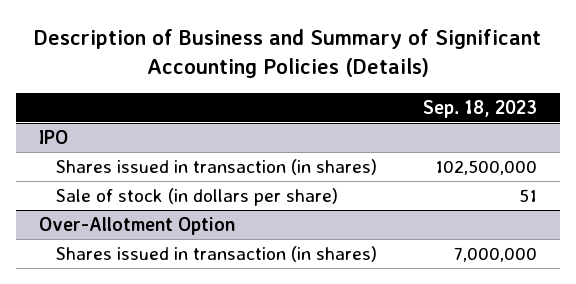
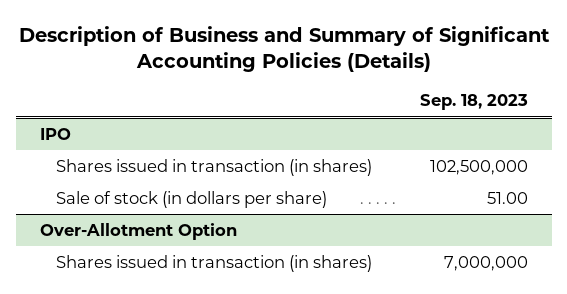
[519,188,538,202] 51 -> [486,191,528,204] 51.00

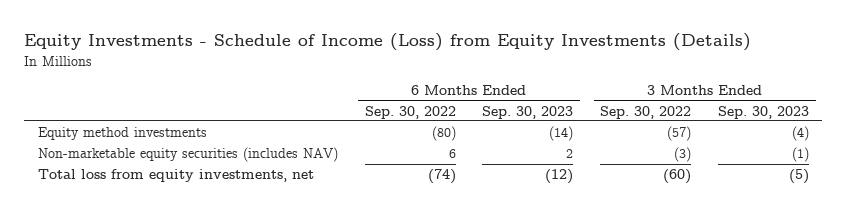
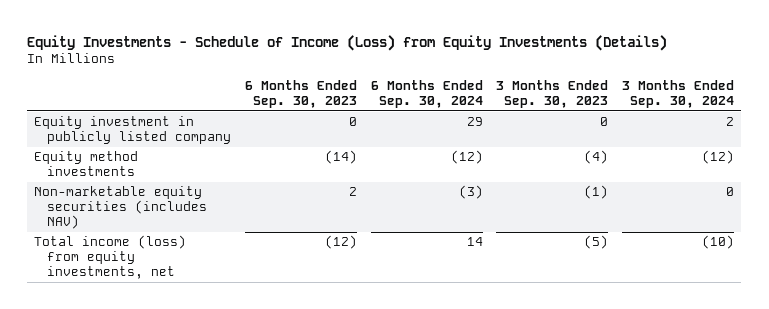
[364,105,456,119] Sep. 30, 2022 -> none
[600,105,692,119] Sep. 30, 2022 -> none
none -> [370,80,483,108] 6 Months Ended Sep. 30, 2024
none -> [622,80,735,108] 3 Months Ended Sep. 30, 2024
none -> [34,116,231,145] Equity investment in publicly listed company
[37,169,314,183] Total loss from equity investments, net -> [34,235,187,279] Total income (loss) from equity investments, net

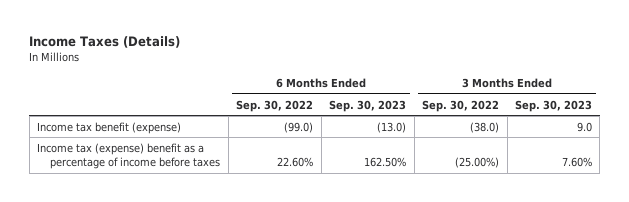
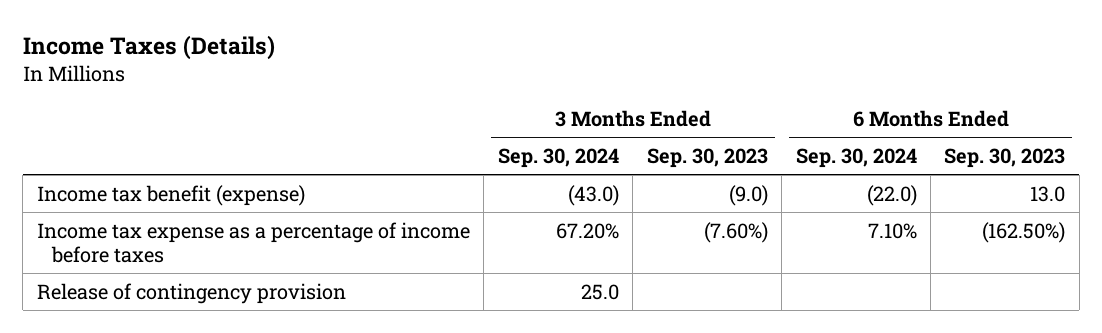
[236,99,314,112] Sep. 30, 2022 -> none
[422,99,500,112] Sep. 30, 2022 -> none
none -> [497,147,619,168] Sep. 30, 2024
none -> [795,147,917,168] Sep. 30, 2024
[377,121,407,133] (13.0) -> [1030,185,1066,202] 13.0
[577,121,593,132] 9.0 -> [728,184,768,206] (9.0)
[37,142,221,169] Income tax (expense) benefit as a percentage of income before taxes -> [36,221,470,263] Income tax expense as a percentage of income before taxes
[364,156,407,167] 162.50% -> [982,221,1066,243] (162.50%)
[562,156,593,167] 7.60% -> [703,221,768,243] (7.60%)
none -> [36,282,346,304] Release of contingency provision

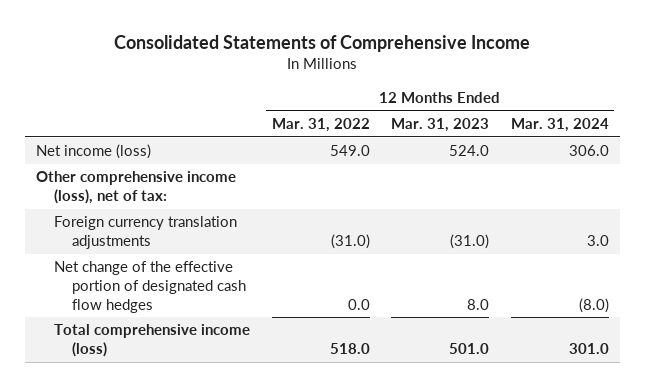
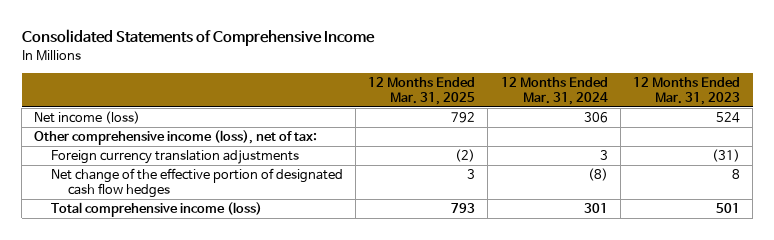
[271,118,370,133] Mar. 31, 2022 -> none
none -> [368,77,476,106] 12 Months Ended Mar. 31, 2025
[449,145,490,157] 524.0 -> [715,112,740,124] 524
[568,145,609,157] 306.0 -> [583,112,608,124] 306
[450,234,490,250] (31.0) -> [711,149,740,163] (31)
[586,235,609,247] 3.0 -> [599,150,608,161] 3
[467,298,490,310] 8.0 -> [731,169,740,180] 8
[578,297,609,313] (8.0) -> [587,168,608,182] (8)
[449,343,490,355] 501.0 -> [715,203,740,214] 501
[568,343,609,355] 301.0 -> [583,203,608,214] 301

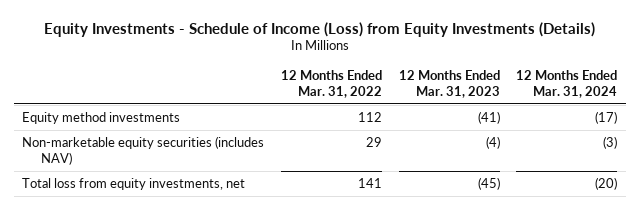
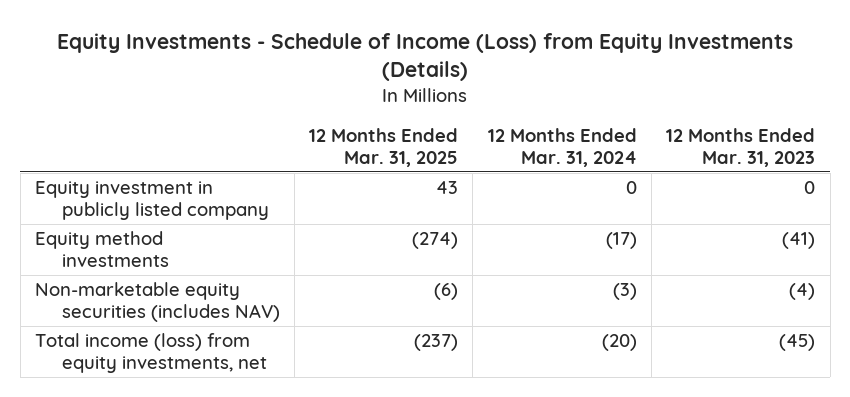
[280,69,382,98] 12 Months Ended Mar. 31, 2022 -> none
none -> [309,127,459,167] 12 Months Ended Mar. 31, 2025
none -> [34,181,269,221] Equity investment in publicly listed company
[22,177,246,190] Total loss from equity investments, net -> [34,333,267,374] Total income (loss) from equity investments, net

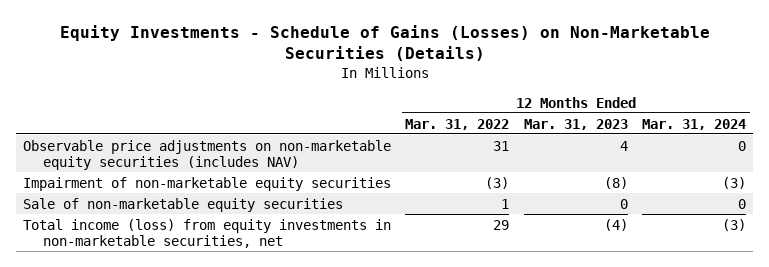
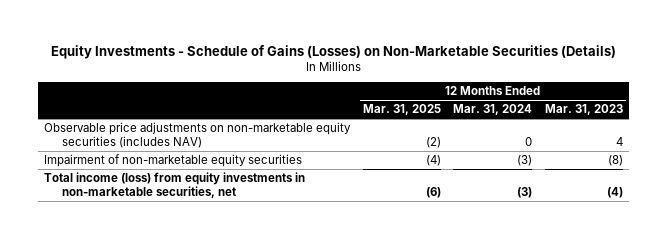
[405,118,510,130] Mar. 31, 2022 -> none
none -> [362,104,441,116] Mar. 31, 2025
[23,197,344,212] Sale of non-marketable equity securities -> none

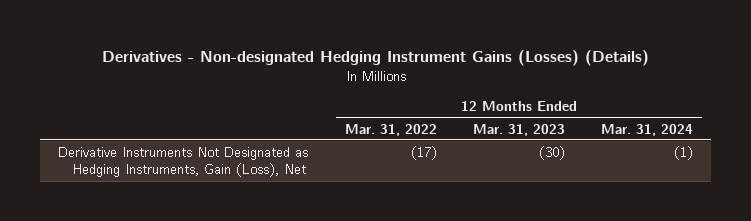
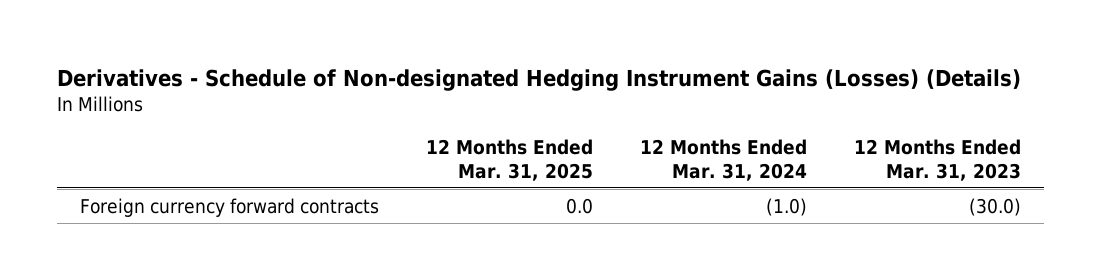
[101,50,649,67] Derivatives - Non-designated Hedging Instrument Gains (Losses) (Details) -> [56,68,1021,91] Derivatives - Schedule of Non-designated Hedging Instrument Gains (Losses) (Details)
[344,123,437,136] Mar. 31, 2022 -> none
none -> [426,139,594,181] 12 Months Ended Mar. 31, 2025
[58,147,309,178] Derivative Instruments Not Designated as Hedging Instruments, Gain (Loss), Net -> none
none -> [80,197,380,217] Foreign currency forward contracts

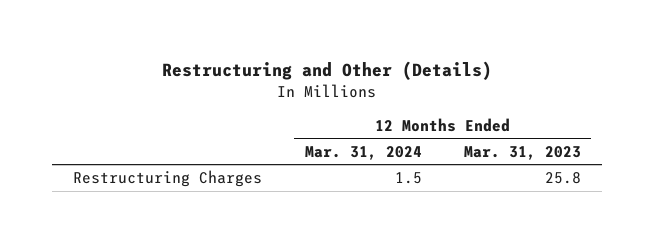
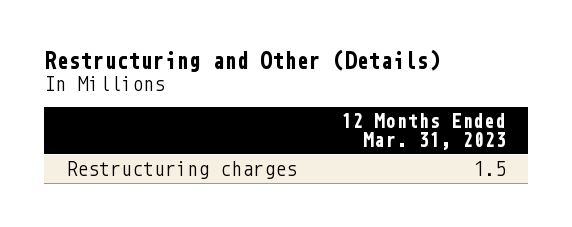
[304,145,422,160] Mar. 31, 2024 -> none
[73,170,263,188] Restructuring Charges -> [66,161,298,180] Restructuring charges
[544,172,581,185] 25.8 -> [473,161,507,177] 1.5

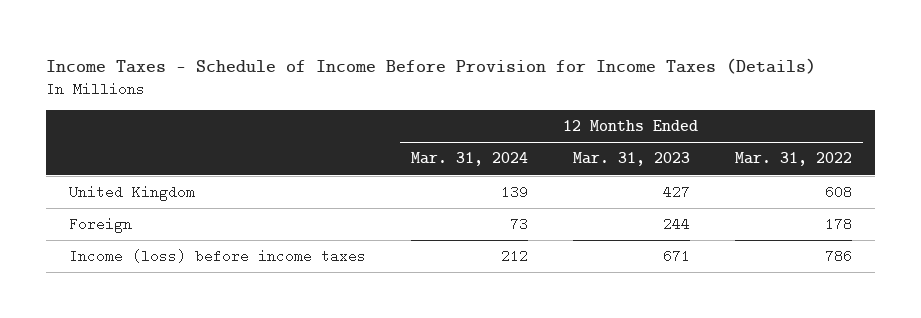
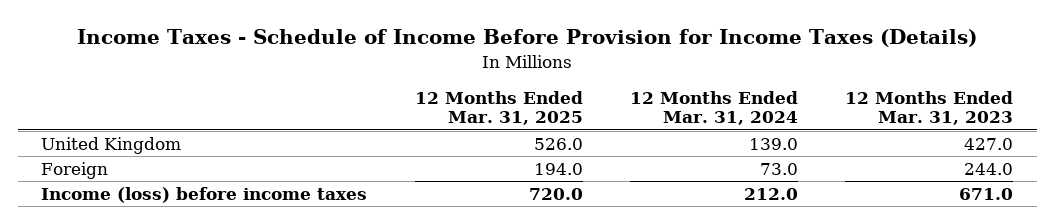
[735,152,853,167] Mar. 31, 2022 -> none
none -> [414,90,583,126] 12 Months Ended Mar. 31, 2025
[500,185,528,200] 139 -> [748,137,798,150] 139.0
[662,185,690,200] 427 -> [963,137,1013,150] 427.0
[509,217,528,232] 73 -> [759,162,798,175] 73.0
[662,217,690,232] 244 -> [963,162,1013,175] 244.0
[500,249,528,264] 212 -> [743,187,798,200] 212.0
[662,249,690,264] 671 -> [958,187,1013,200] 671.0

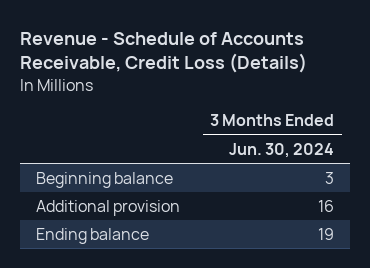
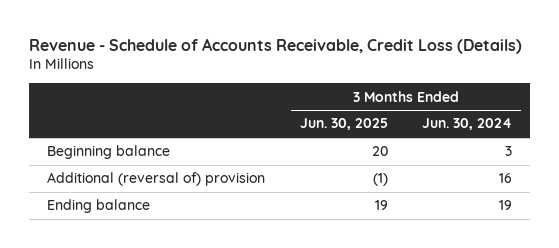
none -> [299,118,388,131] Jun. 30, 2025
[35,199,180,216] Additional provision -> [46,172,265,187] Additional (reversal of) provision

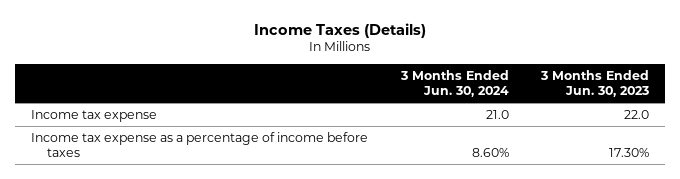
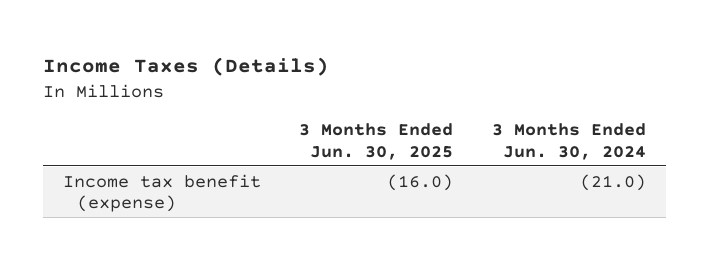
[539,69,649,98] 3 Months Ended Jun. 30, 2023 -> none
none -> [299,123,454,160] 3 Months Ended Jun. 30, 2025
[31,131,369,158] Income tax expense as a percentage of income before taxes -> none
[31,109,158,122] Income tax expense -> [62,173,261,213] Income tax benefit (expense)
[485,109,509,119] 21.0 -> [580,173,647,191] (21.0)

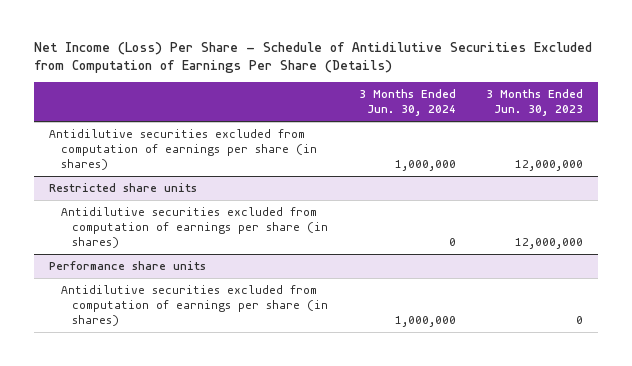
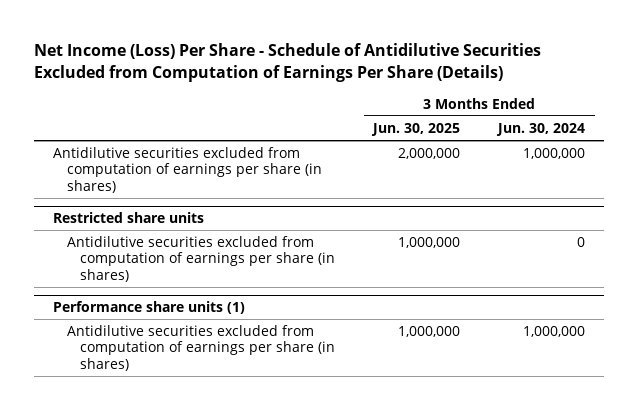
[486,89,584,117] 3 Months Ended Jun. 30, 2023 -> none
none -> [371,123,461,137] Jun. 30, 2025
[49,260,207,270] Performance share units -> [52,301,245,315] Performance share units (1)

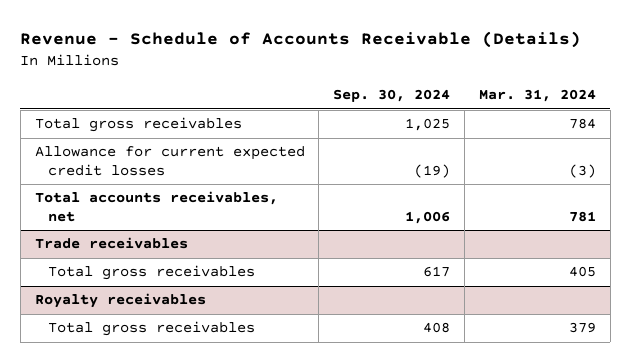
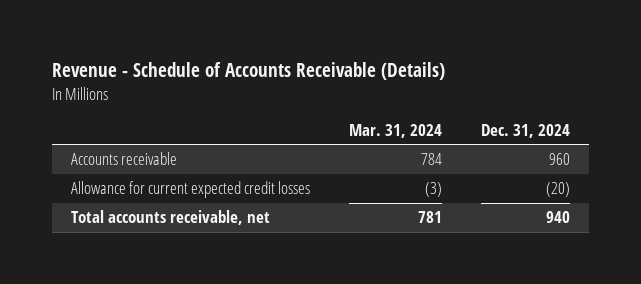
[333,89,451,103] Sep. 30, 2024 -> none
none -> [480,123,570,138] Dec. 31, 2024
[34,117,242,133] Total gross receivables -> [71,152,178,166] Accounts receivable
[34,237,188,250] Trade receivables -> none
[47,265,255,281] Total gross receivables -> none
[34,293,206,309] Royalty receivables -> none
[47,321,255,337] Total gross receivables -> none
[34,191,278,223] Total accounts receivables, net -> [71,210,271,226] Total accounts receivable, net

